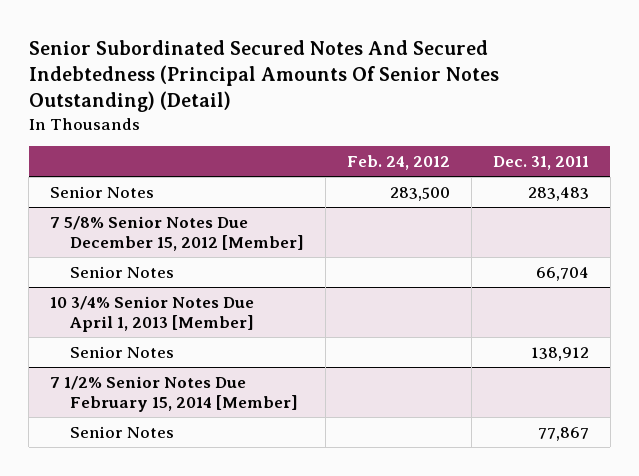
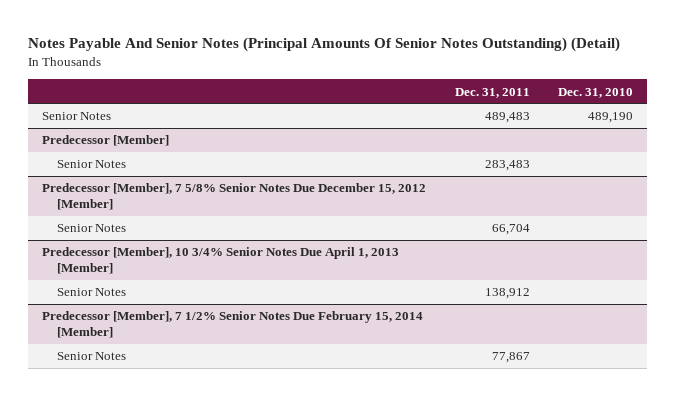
[28,39,499,112] Senior Subordinated Secured Notes And Secured Indebtedness (Principal Amounts Of Senior Notes Outstanding) (Detail) -> [27,37,620,53] Notes Payable And Senior Notes (Principal Amounts Of Senior Notes Outstanding) (Detail)
[346,155,450,171] Feb. 24, 2012 -> none
none -> [558,87,634,98] Dec. 31, 2010
none -> [42,112,112,121] Senior Notes
none -> [42,135,170,147] Predecessor [Member]
[50,215,304,252] 7 5/8% Senior Notes Due December 15, 2012 [Member] -> [42,183,427,211] Predecessor [Member], 7 5/8% Senior Notes Due December 15, 2012 [Member]
[50,295,255,333] 10 3/4% Senior Notes Due April 1, 2013 [Member] -> [42,247,400,275] Predecessor [Member], 10 3/4% Senior Notes Due April 1, 2013 [Member]
[50,375,298,413] 7 1/2% Senior Notes Due February 15, 2014 [Member] -> [42,311,424,339] Predecessor [Member], 7 1/2% Senior Notes Due February 15, 2014 [Member]

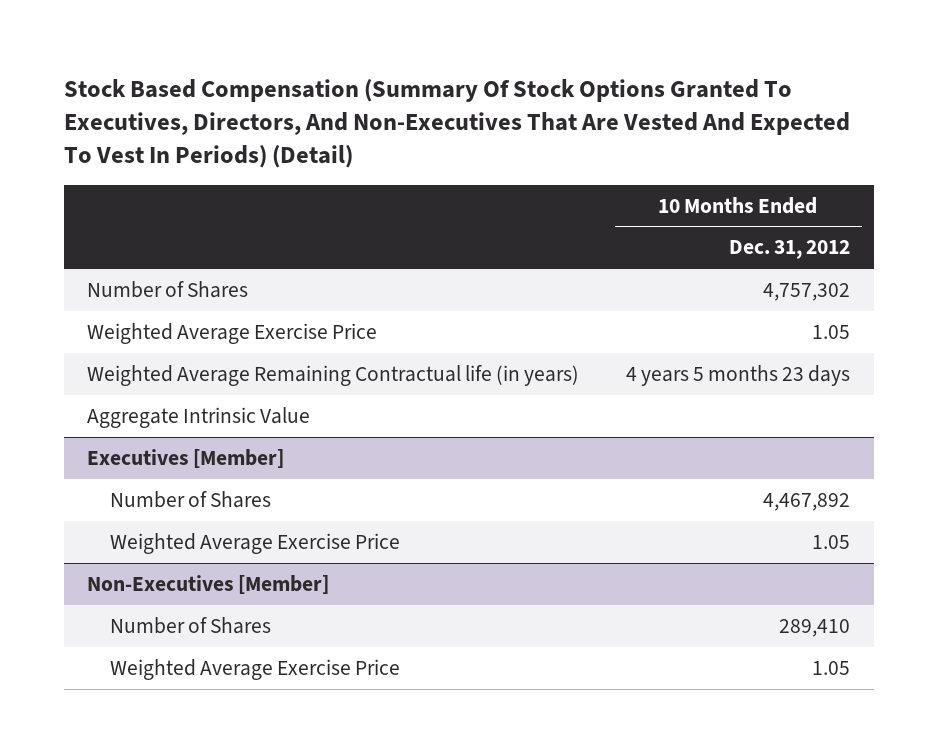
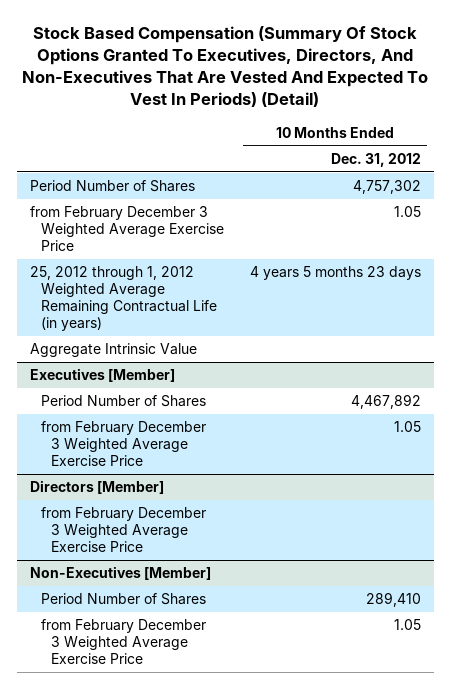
[87,280,249,298] Number of Shares -> [29,180,195,193] Period Number of Shares
[87,322,378,344] Weighted Average Exercise Price -> [29,206,224,252] from February December 3 Weighted Average Exercise Price
[87,364,580,386] Weighted Average Remaining Contractual life (in years) -> [29,266,217,331] 25, 2012 through 1, 2012 Weighted Average Remaining Contractual Life (in years)
[109,490,271,508] Number of Shares -> [40,395,206,408] Period Number of Shares
[109,532,400,554] Weighted Average Exercise Price -> [40,421,206,467] from February December 3 Weighted Average Exercise Price
none -> [29,480,164,495] Directors [Member]
none -> [40,507,206,553] from February December 3 Weighted Average Exercise Price
[109,616,271,634] Number of Shares -> [40,593,206,606] Period Number of Shares
[109,658,400,680] Weighted Average Exercise Price -> [40,619,206,665] from February December 3 Weighted Average Exercise Price

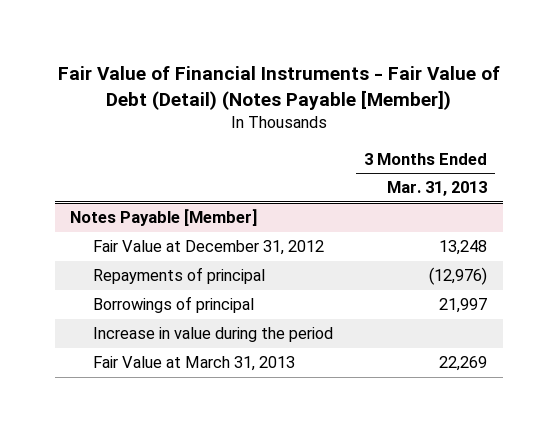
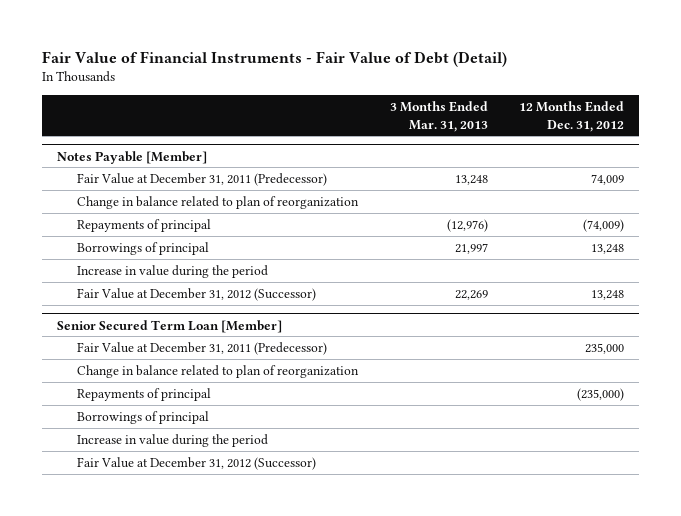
[57,66,500,110] Fair Value of Financial Instruments - Fair Value of Debt (Detail) (Notes Payable [Member]) -> [41,50,507,67] Fair Value of Financial Instruments - Fair Value of Debt (Detail)
none -> [518,100,624,132] 12 Months Ended Dec. 31, 2012
[92,240,324,256] Fair Value at December 31, 2012 -> [77,172,328,186] Fair Value at December 31, 2011 (Predecessor)
none -> [77,195,360,209] Change in balance related to plan of reorganization
[92,356,295,372] Fair Value at March 31, 2013 -> [77,287,317,301] Fair Value at December 31, 2012 (Successor)
none -> [57,319,283,333] Senior Secured Term Loan [Member]
none -> [77,341,328,355] Fair Value at December 31, 2011 (Predecessor)
none -> [77,364,360,378] Change in balance related to plan of reorganization
none -> [77,387,212,401] Repayments of principal
none -> [77,410,210,424] Borrowings of principal
none -> [77,433,269,447] Increase in value during the period
none -> [77,456,317,470] Fair Value at December 31, 2012 (Successor)

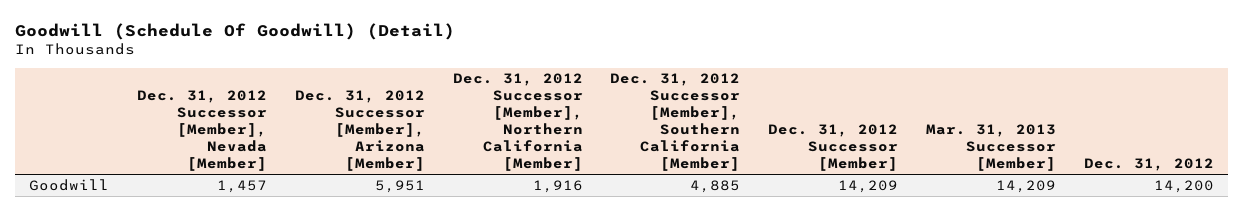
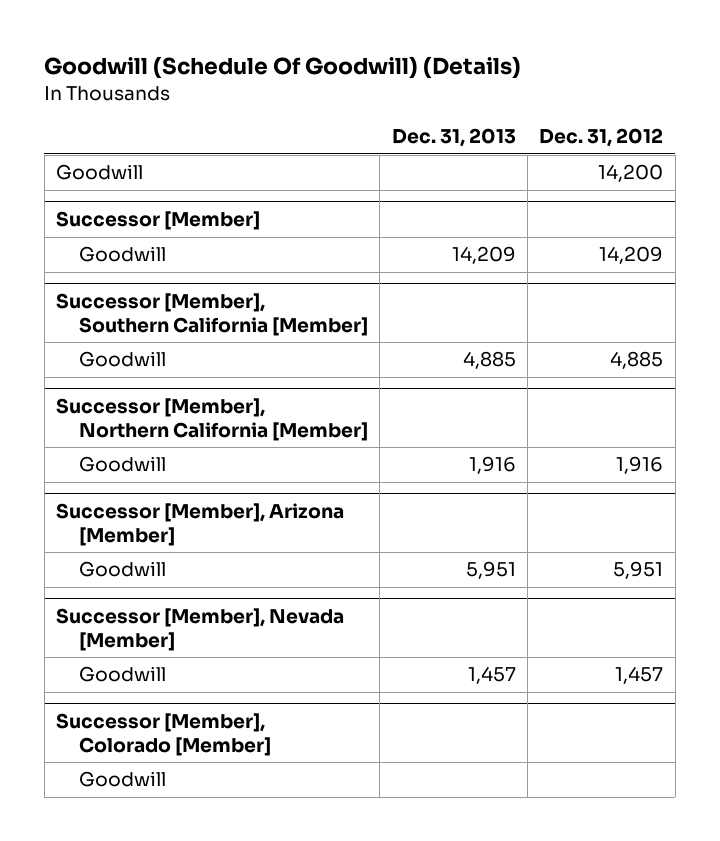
[15,23,456,41] Goodwill (Schedule Of Goodwill) (Detail) -> [44,55,522,79] Goodwill (Schedule Of Goodwill) (Details)
[137,90,268,172] Dec. 31, 2012 Successor [Member], Nevada [Member] -> none
[294,90,425,172] Dec. 31, 2012 Successor [Member], Arizona [Member] -> none
[452,73,583,172] Dec. 31, 2012 Successor [Member], Northern California [Member] -> none
[610,73,741,172] Dec. 31, 2012 Successor [Member], Southern California [Member] -> none
[768,124,899,172] Dec. 31, 2012 Successor [Member] -> none
[925,124,1056,172] Mar. 31, 2013 Successor [Member] -> none
none -> [391,128,516,148] Dec. 31, 2013
none -> [56,211,261,231] Successor [Member]
none -> [78,246,166,263] Goodwill
none -> [56,293,368,336] Successor [Member], Southern California [Member]
none -> [78,351,166,368] Goodwill
none -> [56,398,368,441] Successor [Member], Northern California [Member]
none -> [78,456,166,473] Goodwill
none -> [56,503,345,546] Successor [Member], Arizona [Member]
none -> [78,561,166,578] Goodwill
none -> [56,608,345,651] Successor [Member], Nevada [Member]
none -> [78,666,166,683] Goodwill
none -> [56,713,271,756] Successor [Member], Colorado [Member]
none -> [78,771,166,788] Goodwill

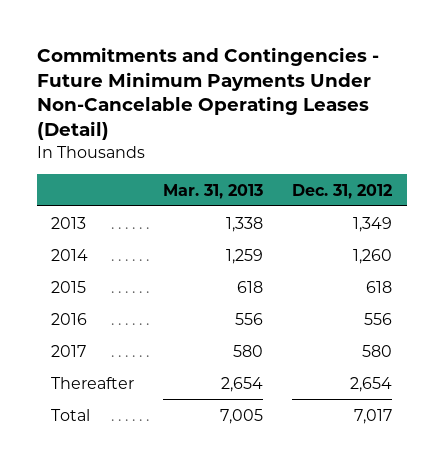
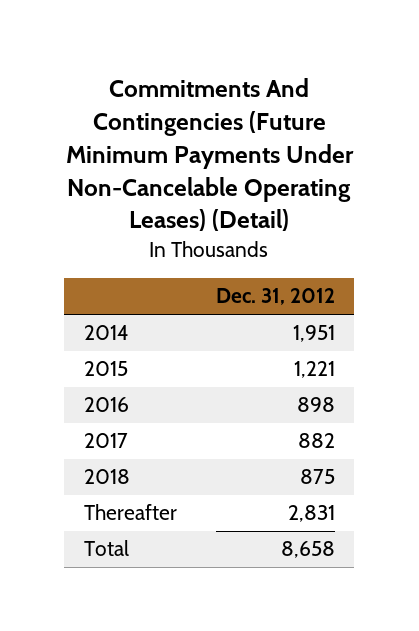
[36,46,379,141] Commitments and Contingencies - Future Minimum Payments Under Non-Cancelable Operating Leases (Detail) -> [66,78,355,232] Commitments And Contingencies (Future Minimum Payments Under Non-Cancelable Operating Leases) (Detail)
[163,183,264,199] Mar. 31, 2013 -> none
[51,216,87,229] 2013 -> none
[353,248,393,264] 1,260 -> [292,325,335,343] 1,951
[366,280,393,293] 618 -> [293,361,335,379] 1,221
[364,312,393,325] 556 -> [296,397,335,413] 898
[362,344,393,357] 580 -> [297,433,335,449] 882
none -> [83,469,130,485] 2018
[350,376,393,392] 2,654 -> [287,505,335,523] 2,831
[354,408,393,424] 7,017 -> [280,541,335,559] 8,658

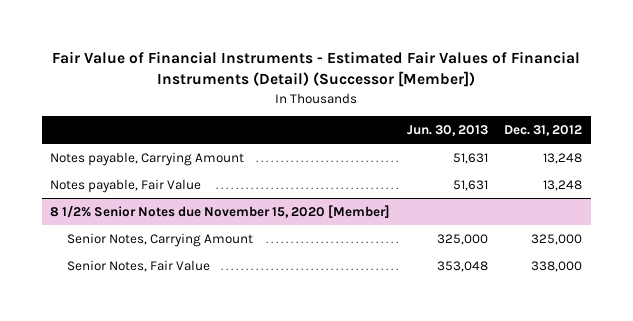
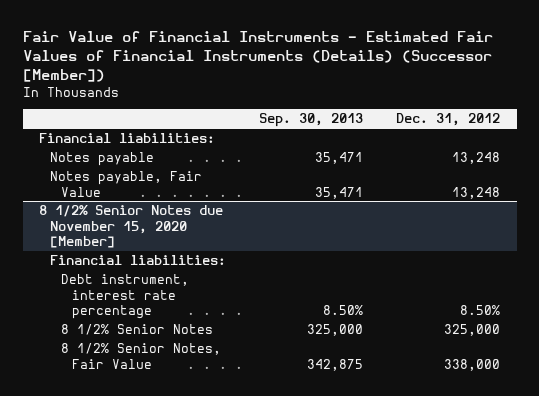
[52,51,581,88] Fair Value of Financial Instruments - Estimated Fair Values of Financial Instruments (Detail) (Successor [Member]) -> [22,30,493,83] Fair Value of Financial Instruments - Estimated Fair Values of Financial Instruments (Details) (Successor [Member])
[406,125,488,137] Jun. 30, 2013 -> none
none -> [259,113,364,128] Sep. 30, 2013
none -> [39,133,216,144] Financial liabilities:
[50,151,245,166] Notes payable, Carrying Amount -> [50,152,155,167] Notes payable
none -> [50,255,227,266] Financial liabilities:
none -> [61,274,190,320] Debt instrument, interest rate percentage
[66,232,253,247] Senior Notes, Carrying Amount -> [61,324,214,336] 8 1/2% Senior Notes
[66,259,210,272] Senior Notes, Fair Value -> [61,343,222,369] 8 1/2% Senior Notes, Fair Value

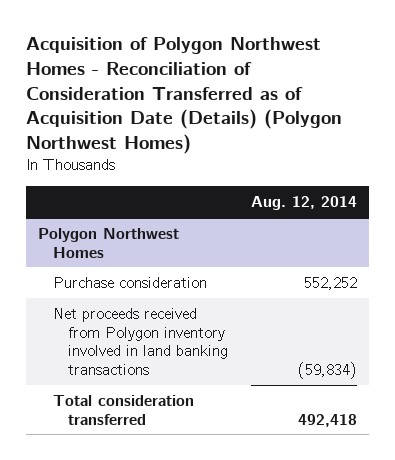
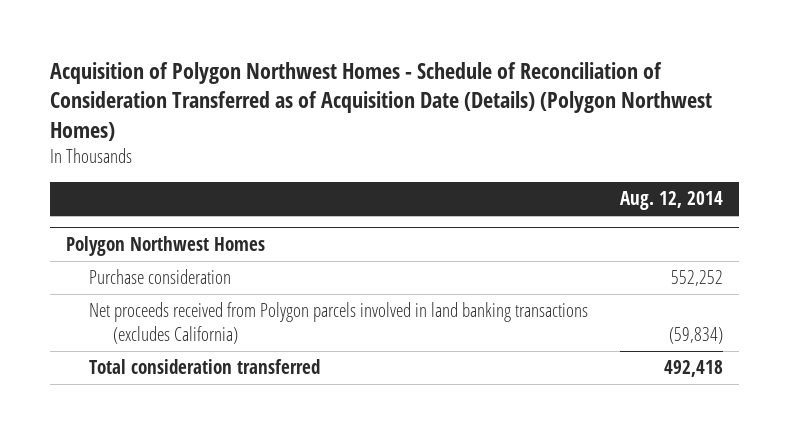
[25,37,342,155] Acquisition of Polygon Northwest Homes - Reconciliation of Consideration Transferred as of Acquisition Date (Details) (Polygon Northwest Homes) -> [49,62,712,141] Acquisition of Polygon Northwest Homes - Schedule of Reconciliation of Consideration Transferred as of Acquisition Date (Details) (Polygon Northwest Homes)
[52,307,228,375] Net proceeds received from Polygon inventory involved in land banking transactions -> [89,302,589,345] Net proceeds received from Polygon parcels involved in land banking transactions (excludes California)

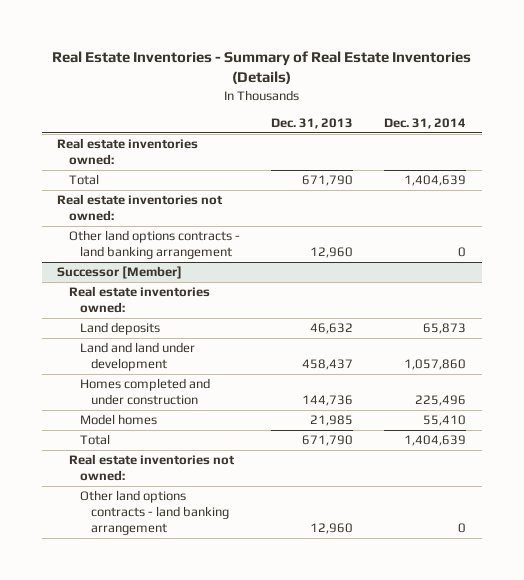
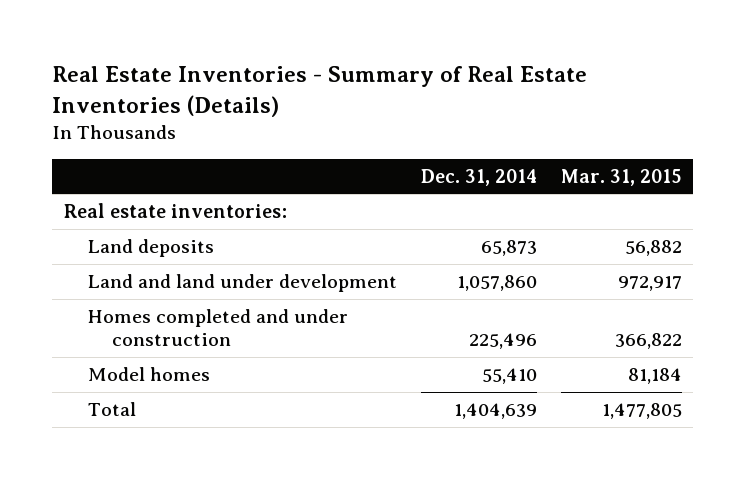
[271,117,354,129] Dec. 31, 2013 -> none
none -> [560,168,682,186] Mar. 31, 2015
[68,174,99,186] Total -> none
[57,194,224,222] Real estate inventories not owned: -> none
[68,230,240,260] Other land options contracts - land banking arrangement -> none
[57,266,183,280] Successor [Member] -> none
[68,286,210,314] Real estate inventories owned: -> none
[57,138,199,166] Real estate inventories owned: -> [63,203,287,219] Real estate inventories:
[68,454,235,482] Real estate inventories not owned: -> none
[79,490,230,536] Other land options contracts - land banking arrangement -> none

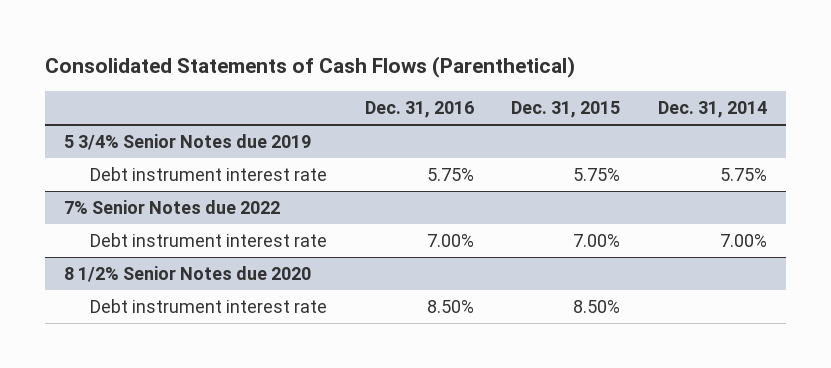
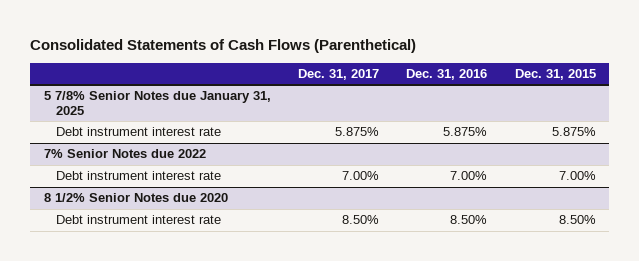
[658,101,768,119] Dec. 31, 2014 -> none
none -> [298,69,380,81] Dec. 31, 2017
[63,133,311,150] 5 3/4% Senior Notes due 2019 -> none
none -> [43,91,271,116] 5 7/8% Senior Notes due January 31, 2025
[426,167,474,181] 5.75% -> [443,127,488,137] 5.875%
[573,167,621,181] 5.75% -> [551,127,596,137] 5.875%

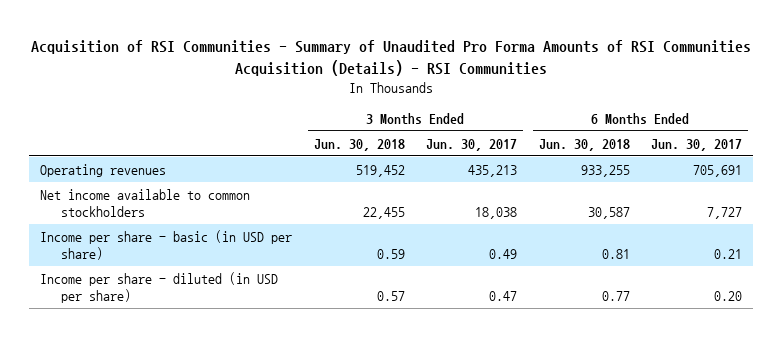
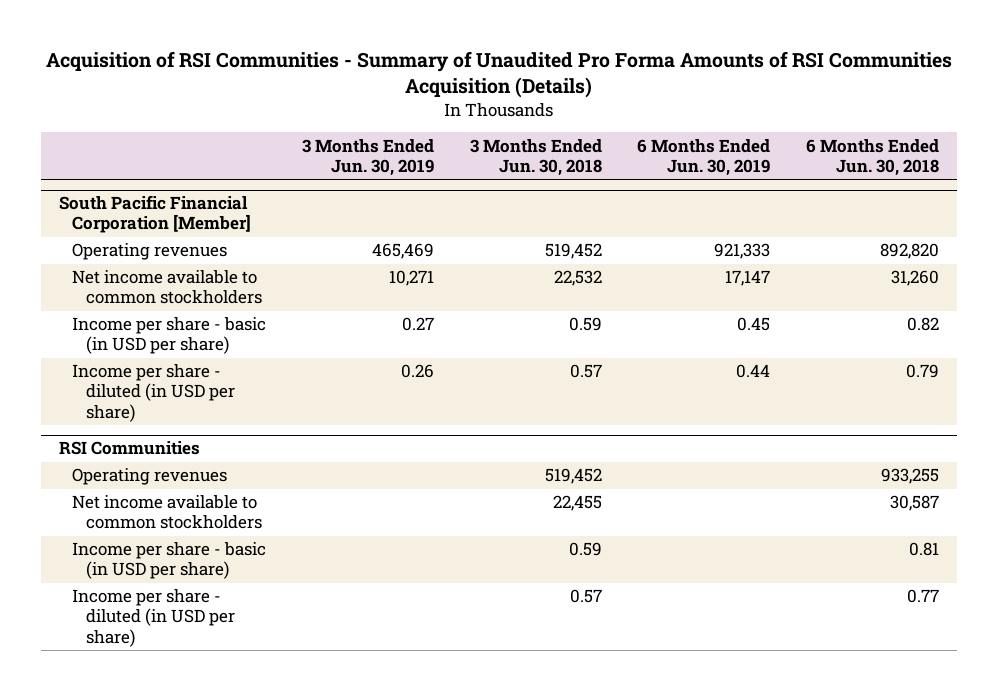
[31,40,752,76] Acquisition of RSI Communities - Summary of Unaudited Pro Forma Amounts of RSI Communities Acquisition (Details) - RSI Communities -> [45,50,952,98] Acquisition of RSI Communities - Summary of Unaudited Pro Forma Amounts of RSI Communities Acquisition (Details)
[426,138,518,151] Jun. 30, 2017 -> none
[651,138,743,151] Jun. 30, 2017 -> none
none -> [302,138,435,176] 3 Months Ended Jun. 30, 2019
none -> [637,138,771,176] 6 Months Ended Jun. 30, 2019
none -> [58,195,252,234] South Pacific Financial Corporation [Member]
none -> [72,243,228,261] Operating revenues
none -> [72,270,263,305] Net income available to common stockholders
none -> [72,317,267,355] Income per share - basic (in USD per share)
none -> [72,364,236,422] Income per share - diluted (in USD per share)
none -> [58,441,200,456] RSI Communities

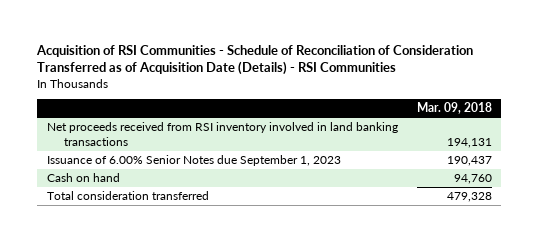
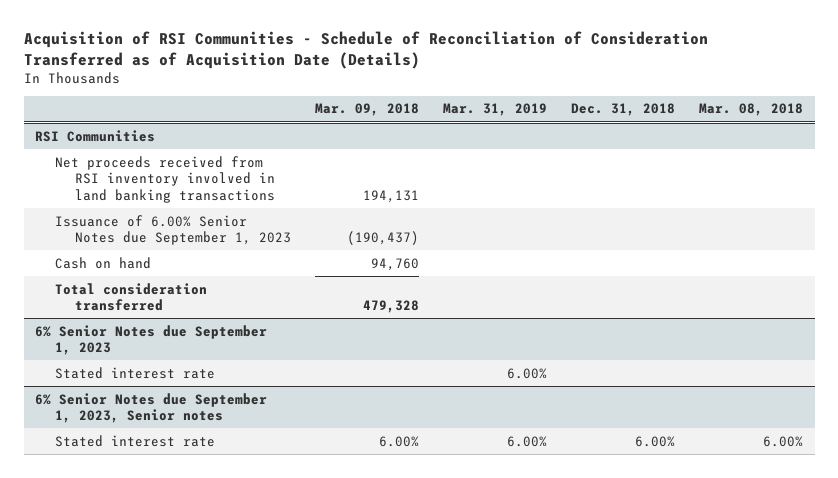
[35,44,473,76] Acquisition of RSI Communities - Schedule of Reconciliation of Consideration Transferred as of Acquisition Date (Details) - RSI Communities -> [23,31,708,69] Acquisition of RSI Communities - Schedule of Reconciliation of Consideration Transferred as of Acquisition Date (Details)
none -> [443,103,548,117] Mar. 31, 2019
none -> [571,103,676,117] Dec. 31, 2018
none -> [698,103,803,117] Mar. 08, 2018
none -> [35,129,156,142] RSI Communities
[446,156,492,167] 190,437 -> [347,231,420,246] (190,437)
none -> [35,324,268,356] 6% Senior Notes due September 1, 2023
none -> [55,366,216,379] Stated interest rate
none -> [35,392,268,424] 6% Senior Notes due September 1, 2023, Senior notes
none -> [55,434,216,447] Stated interest rate

